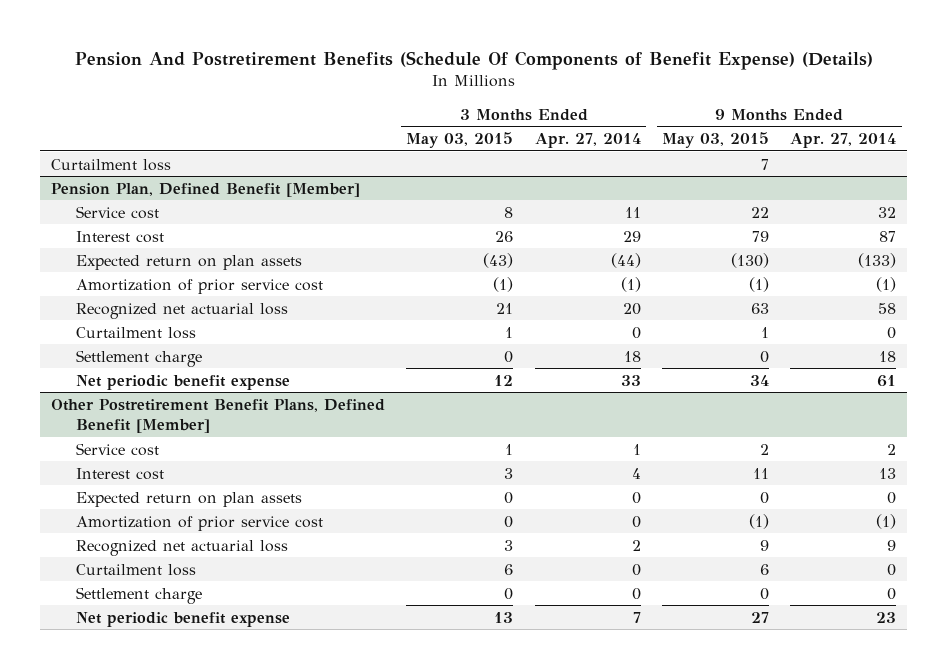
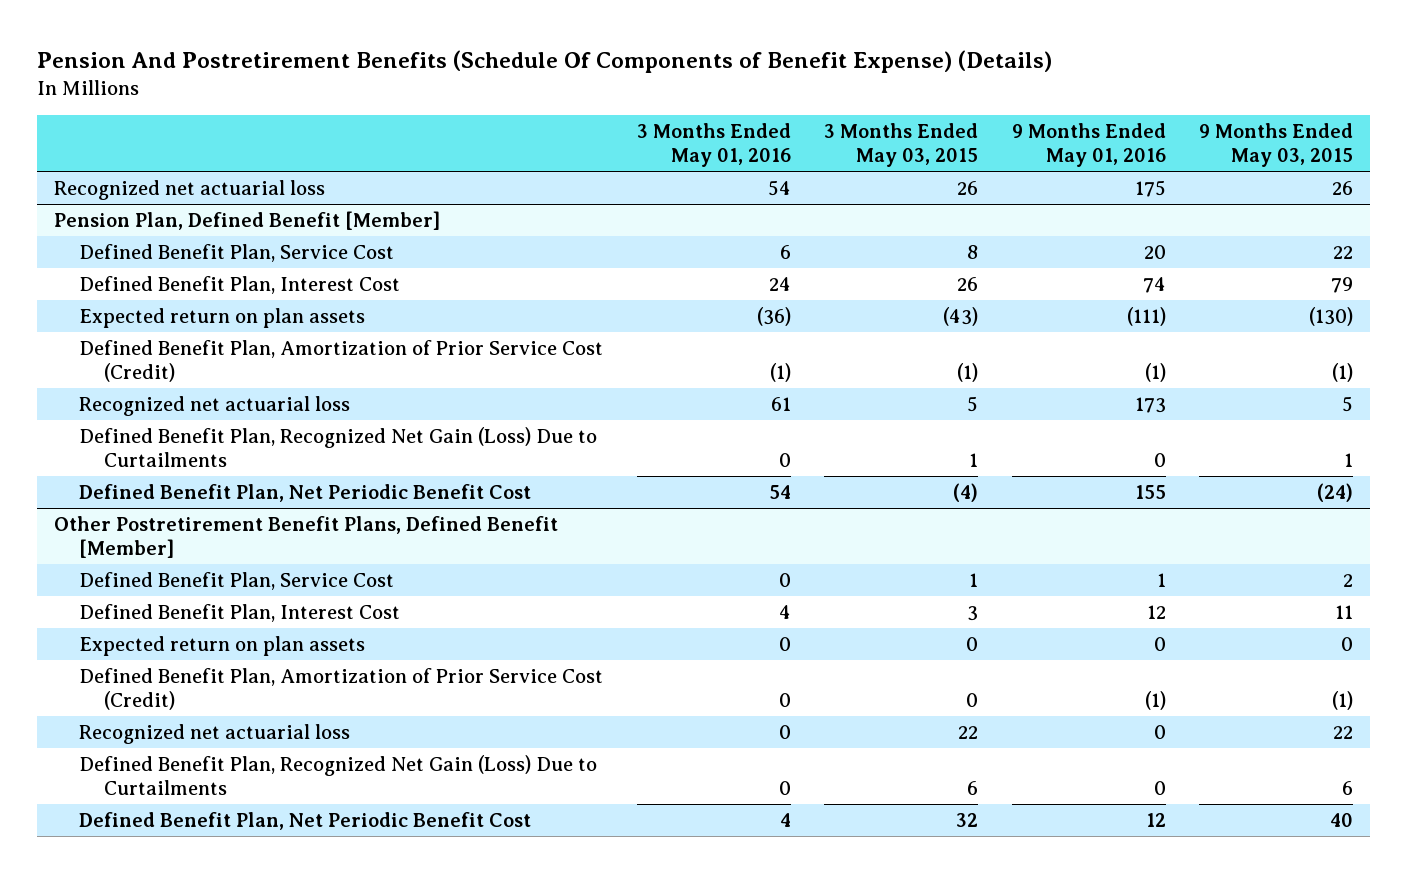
[534,132,641,148] Apr. 27, 2014 -> none
[790,132,897,148] Apr. 27, 2014 -> none
none -> [636,123,791,168] 3 Months Ended May 01, 2016
none -> [1011,123,1166,168] 9 Months Ended May 01, 2016
[51,158,172,171] Curtailment loss -> none
none -> [53,179,325,200] Recognized net actuarial loss
[76,205,160,219] Service cost -> [79,243,395,262] Defined Benefit Plan, Service Cost
[76,230,165,243] Interest cost -> [79,275,401,294] Defined Benefit Plan, Interest Cost
[76,349,203,367] Settlement charge -> none
[76,278,324,294] Amortization of prior service cost -> [79,339,604,382] Defined Benefit Plan, Amortization of Prior Service Cost (Credit)
[496,302,514,314] 21 -> [967,395,979,412] 5
[750,302,769,314] 63 -> [1342,395,1354,412] 5
[76,326,197,339] Curtailment loss -> [79,426,598,467] Defined Benefit Plan, Recognized Net Gain (Loss) Due to Curtailments
[76,374,291,390] Net periodic benefit expense -> [79,483,532,502] Defined Benefit Plan, Net Periodic Benefit Cost
[494,374,514,386] 12 -> [953,482,979,502] (4)
[749,374,769,386] 34 -> [1317,482,1354,502] (24)
[76,442,160,456] Service cost -> [79,571,395,590] Defined Benefit Plan, Service Cost
[76,467,165,480] Interest cost -> [79,603,401,622] Defined Benefit Plan, Interest Cost
[76,586,203,604] Settlement charge -> none
[76,515,324,531] Amortization of prior service cost -> [79,667,604,710] Defined Benefit Plan, Amortization of Prior Service Cost (Credit)
[504,539,514,551] 3 -> [958,725,979,739] 22
[759,539,769,551] 9 -> [1333,725,1354,739] 22
[76,563,197,576] Curtailment loss -> [79,754,598,795] Defined Benefit Plan, Recognized Net Gain (Loss) Due to Curtailments
[76,611,291,627] Net periodic benefit expense -> [79,811,532,830] Defined Benefit Plan, Net Periodic Benefit Cost
[494,611,514,623] 13 -> [956,812,979,827] 32
[750,611,769,623] 27 -> [1330,812,1354,827] 40

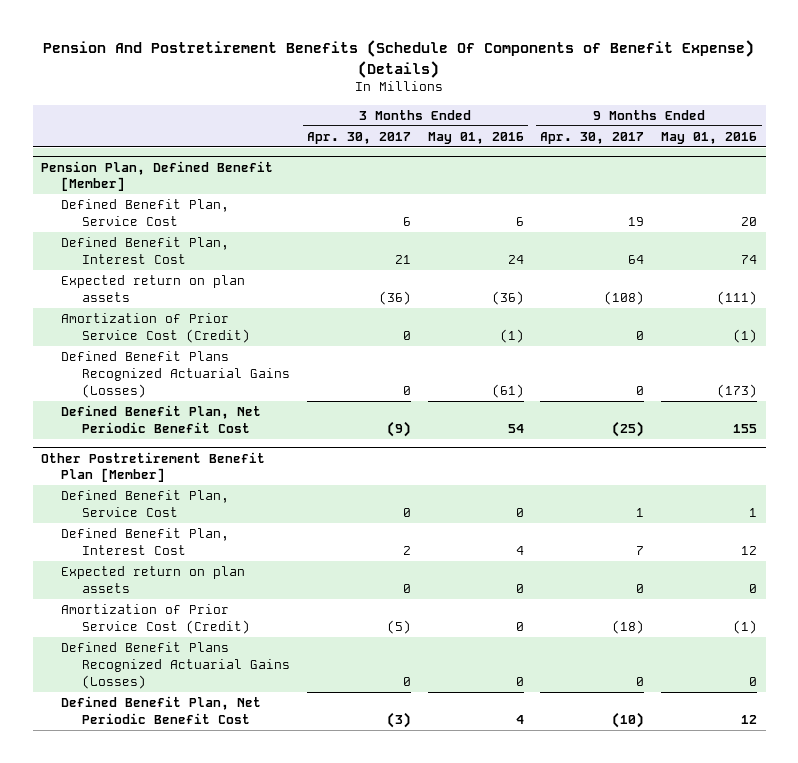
[824,123,979,168] 3 Months Ended May 03, 2015 -> none
[1199,123,1354,168] 9 Months Ended May 03, 2015 -> none
none -> [306,131,411,144] Apr. 30, 2017
none -> [540,131,645,144] Apr. 30, 2017
[53,179,325,200] Recognized net actuarial loss -> none
[79,426,598,467] Defined Benefit Plan, Recognized Net Gain (Loss) Due to Curtailments -> none
[79,339,604,382] Defined Benefit Plan, Amortization of Prior Service Cost (Credit) -> [61,313,250,344] Amortization of Prior Service Cost (Credit)
[79,395,351,416] Recognized net actuarial loss -> [61,351,290,398] Defined Benefit Plans Recognized Actuarial Gains (Losses)
[770,396,791,411] 61 -> [491,383,524,398] (61)
[1134,396,1166,413] 173 -> [717,383,758,398] (173)
[53,515,558,558] Other Postretirement Benefit Plans, Defined Benefit [Member] -> [40,451,265,483] Other Postretirement Benefit Plan [Member]
[79,754,598,795] Defined Benefit Plan, Recognized Net Gain (Loss) Due to Curtailments -> none
[79,667,604,710] Defined Benefit Plan, Amortization of Prior Service Cost (Credit) -> [61,604,250,635] Amortization of Prior Service Cost (Credit)
[79,723,351,744] Recognized net actuarial loss -> [61,642,290,689] Defined Benefit Plans Recognized Actuarial Gains (Losses)

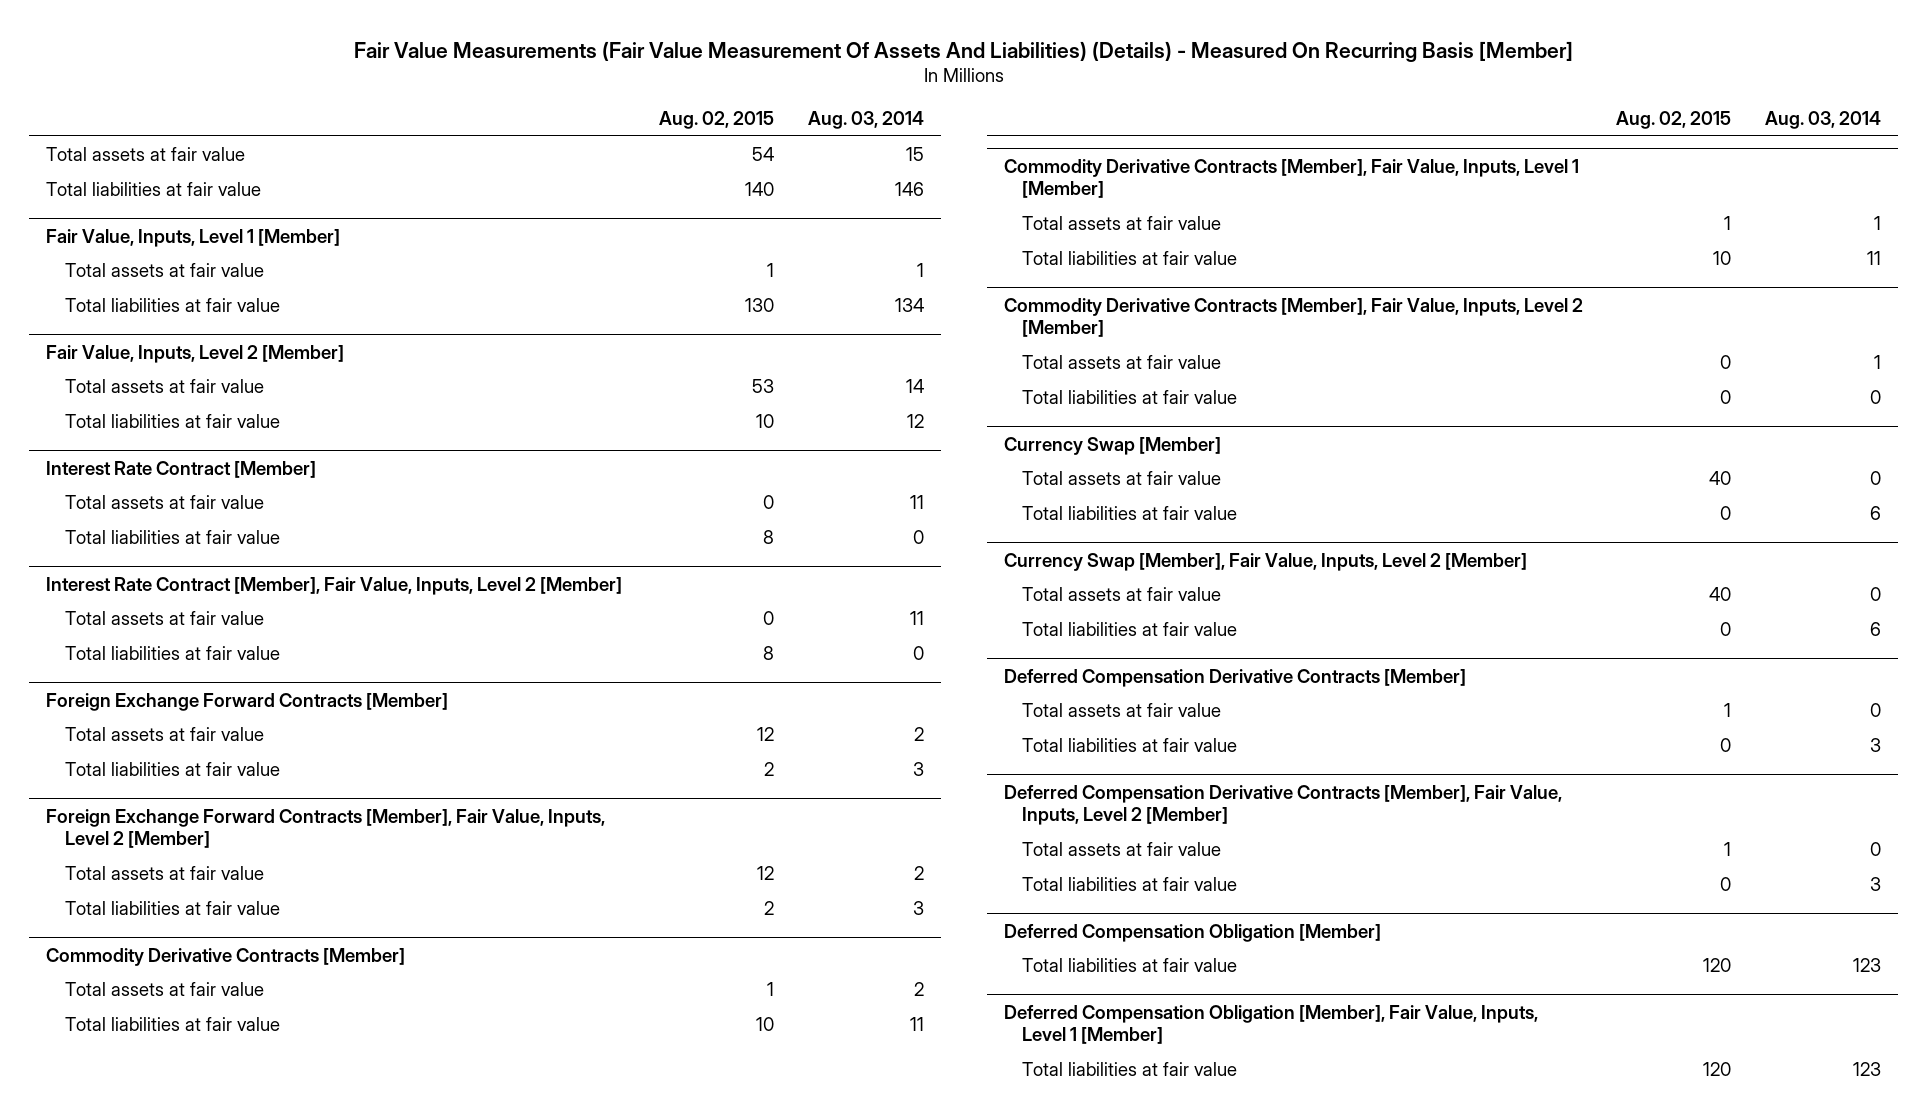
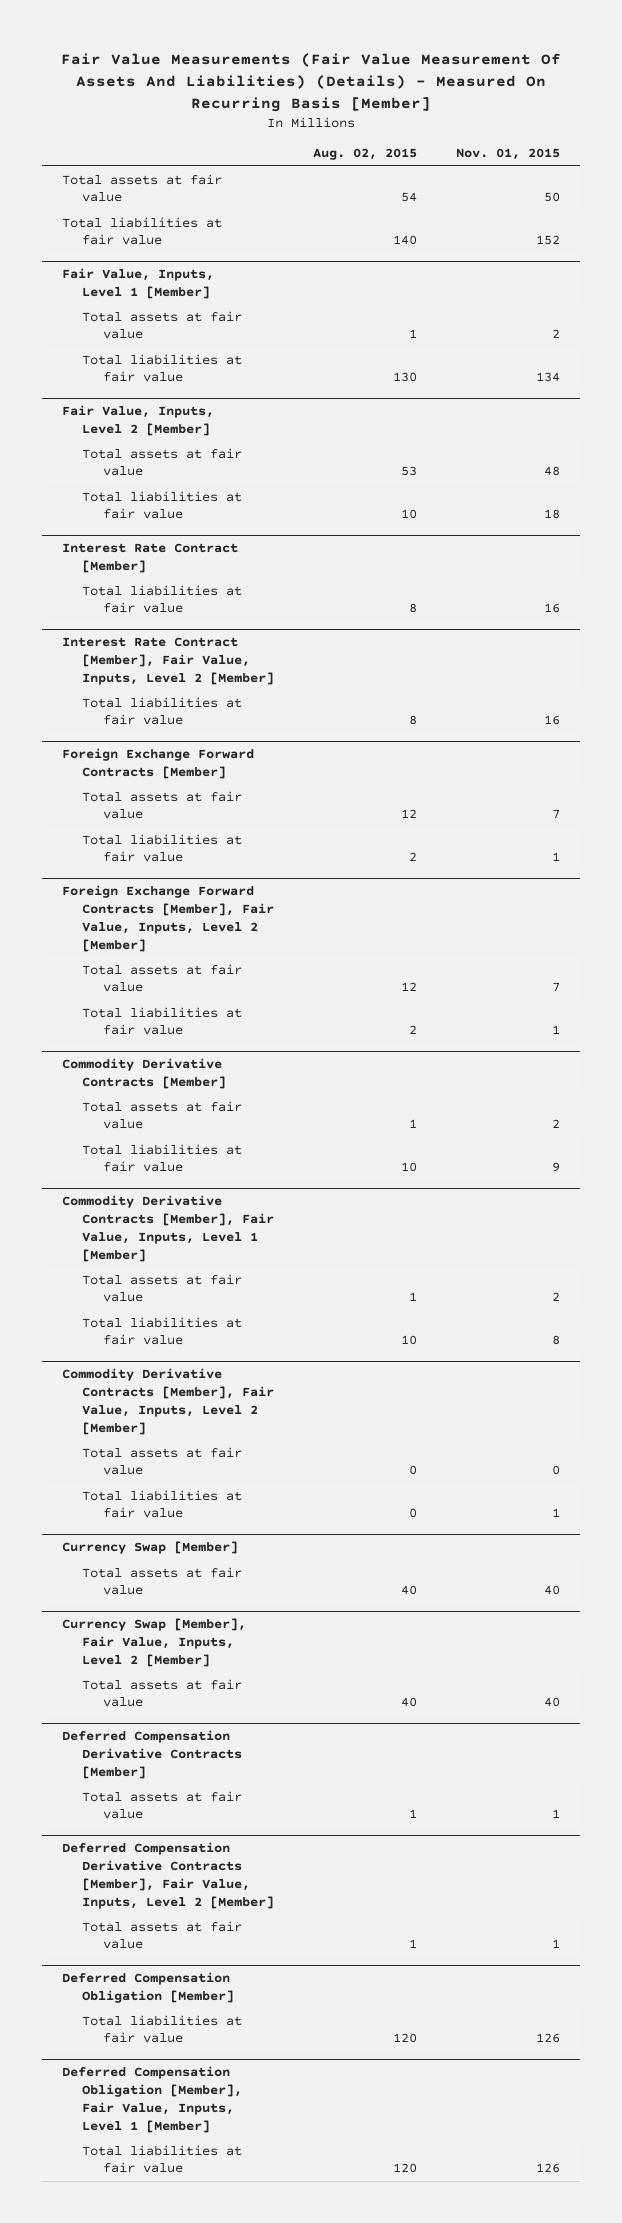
[807,111,924,130] Aug. 03, 2014 -> none
none -> [456,148,561,161] Nov. 01, 2015
[64,495,264,510] Total assets at fair value -> none
[64,611,264,626] Total assets at fair value -> none
[1022,506,1238,521] Total liabilities at fair value -> none
[1022,622,1238,637] Total liabilities at fair value -> none
[1022,738,1238,753] Total liabilities at fair value -> none
[1022,877,1238,892] Total liabilities at fair value -> none

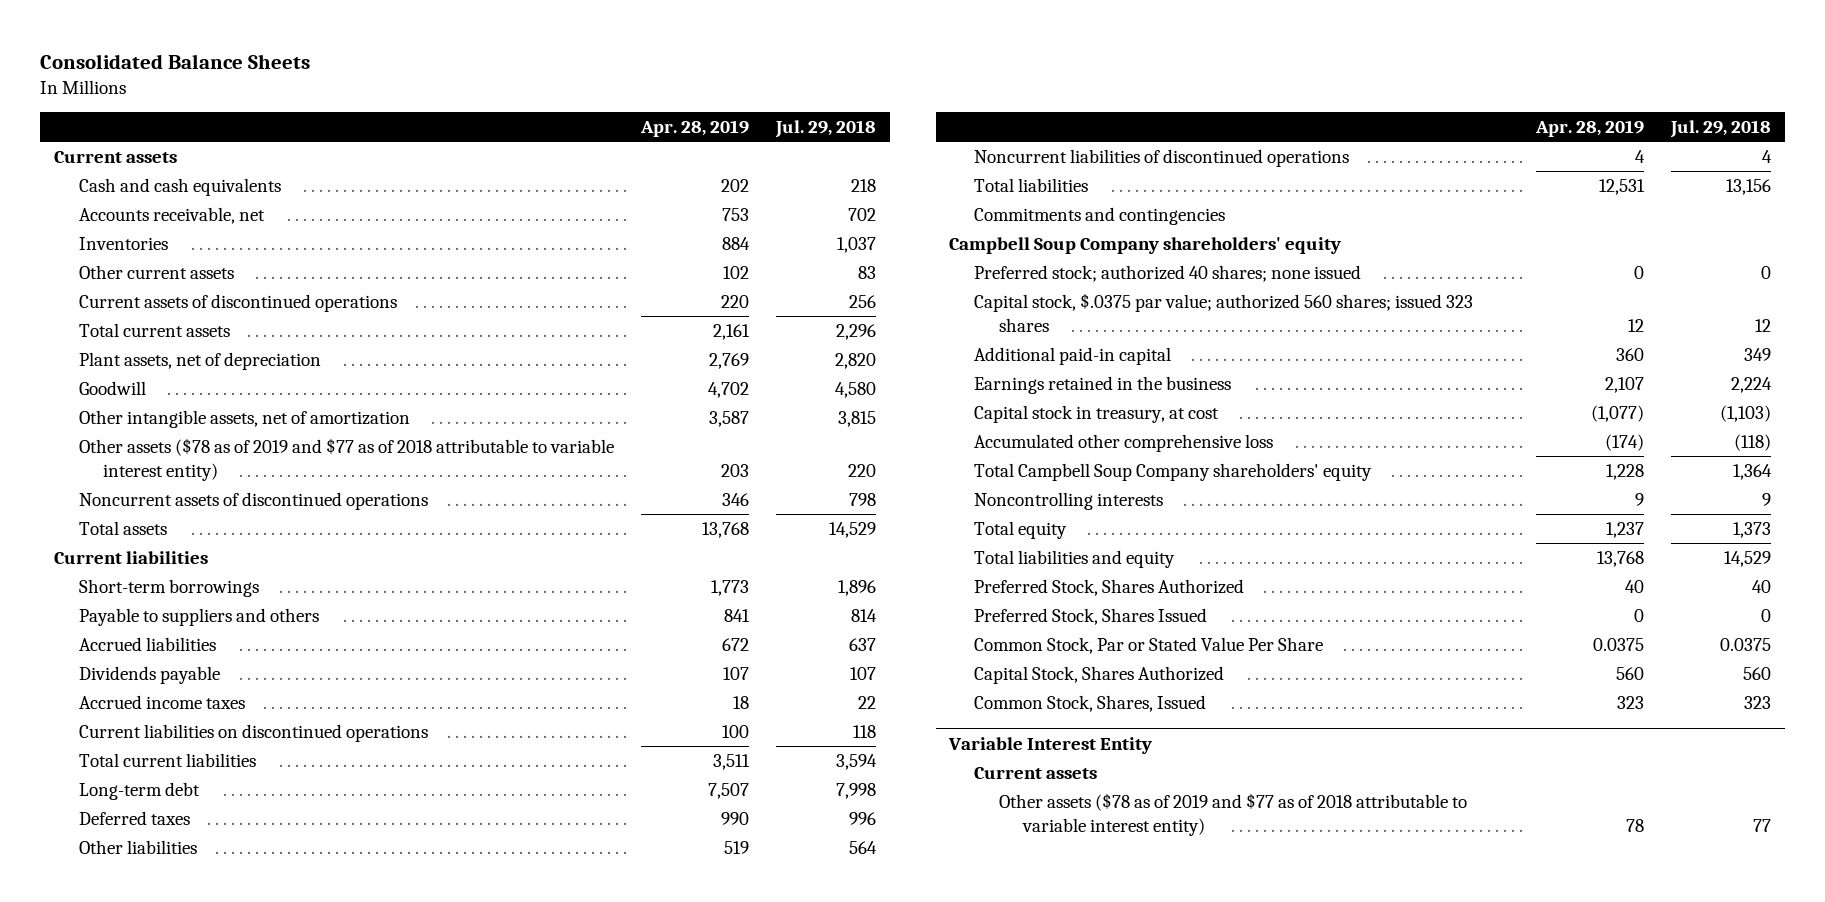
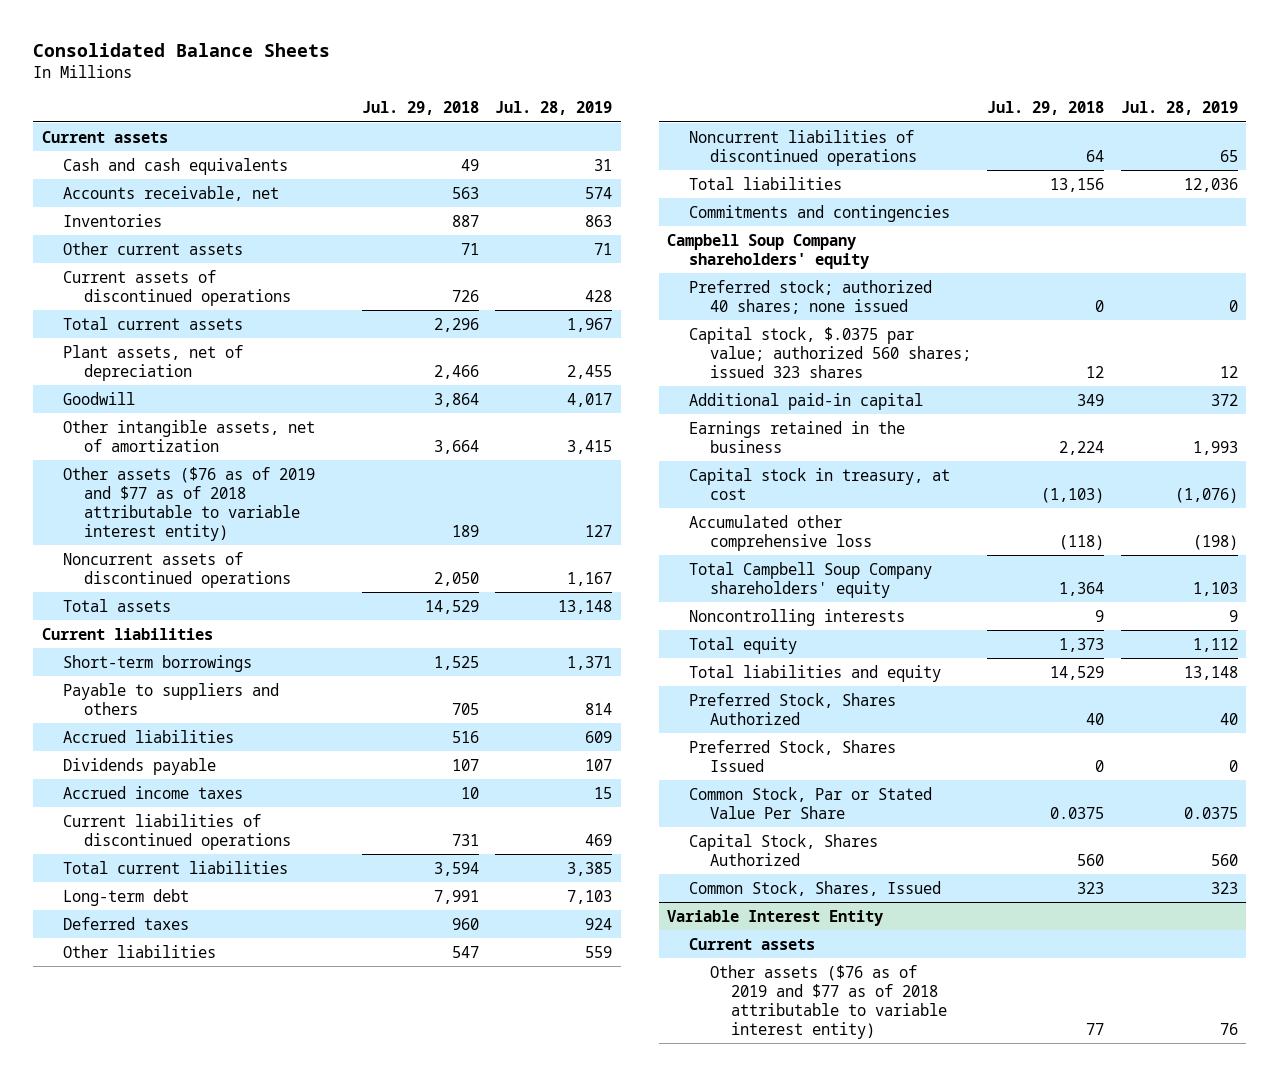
[639,120,749,138] Apr. 28, 2019 -> none
none -> [495,101,613,116] Jul. 28, 2019
[850,178,876,192] 218 -> [460,158,479,171] 49
[847,207,876,221] 702 -> [451,186,479,199] 563
[836,236,876,253] 1,037 -> [451,214,479,227] 887
[857,265,876,279] 83 -> [460,242,479,255] 71
[848,294,876,308] 256 -> [451,289,479,302] 726
[834,352,876,369] 2,820 -> [433,364,479,379] 2,466
[834,381,876,398] 4,580 -> [433,392,479,407] 3,864
[837,410,876,427] 3,815 -> [433,439,479,454] 3,664
[78,437,614,481] Other assets ($78 as of 2019 and $77 as of 2018 attributable to variable interest entity) -> [62,466,315,541] Other assets ($76 as of 2019 and $77 as of 2018 attributable to variable interest entity)
[847,463,876,477] 220 -> [451,524,479,537] 189
[848,492,876,506] 798 -> [433,571,479,586] 2,050
[837,579,876,596] 1,896 -> [433,655,479,670] 1,525
[850,608,877,622] 814 -> [451,702,479,715] 705
[848,637,876,651] 637 -> [451,730,479,743] 516
[857,695,876,709] 22 -> [460,786,479,799] 10
[78,723,428,742] Current liabilities on discontinued operations -> [62,813,292,850] Current liabilities of discontinued operations
[852,724,876,738] 118 -> [451,833,479,846] 731
[835,782,876,799] 7,998 -> [433,889,479,904] 7,991
[848,811,876,825] 996 -> [451,917,479,930] 960
[848,840,877,854] 564 -> [451,945,479,958] 547
[1762,149,1773,163] 4 -> [1086,149,1105,162] 64
[998,792,1467,836] Other assets ($78 as of 2019 and $77 as of 2018 attributable to variable interest entity) -> [709,964,948,1039] Other assets ($76 as of 2019 and $77 as of 2018 attributable to variable interest entity)

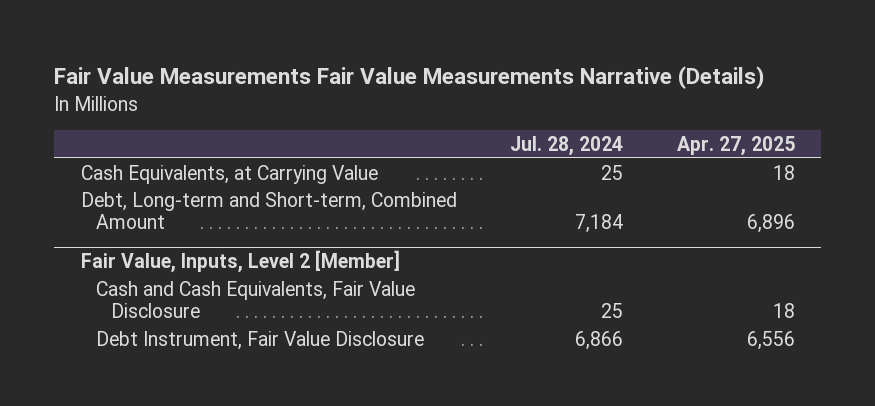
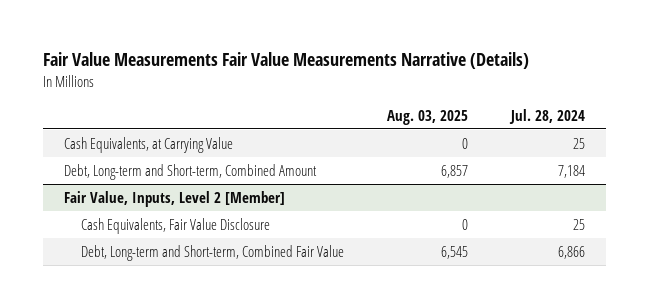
[676,136,795,157] Apr. 27, 2025 -> none
none -> [387,109,469,125] Aug. 03, 2025
[95,280,415,319] Cash and Cash Equivalents, Fair Value Disclosure -> [81,217,271,234] Cash Equivalents, Fair Value Disclosure
[95,330,424,350] Debt Instrument, Fair Value Disclosure -> [81,244,345,261] Debt, Long-term and Short-term, Combined Fair Value

